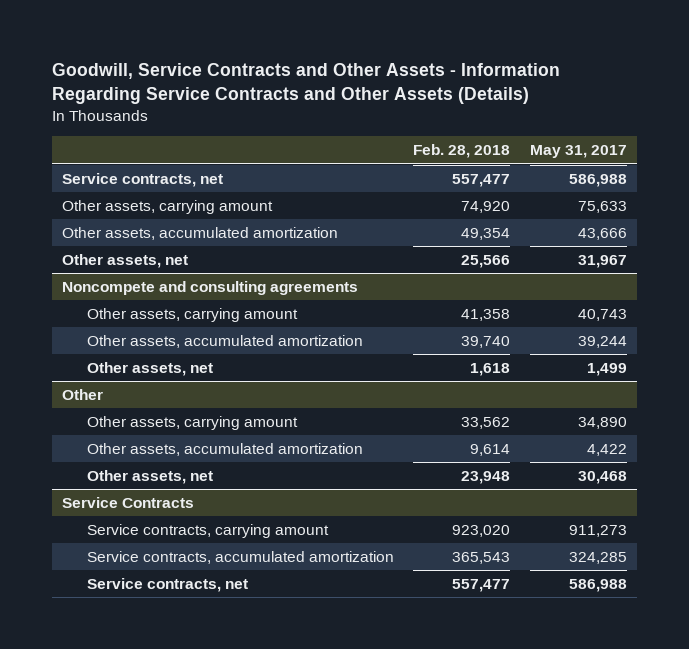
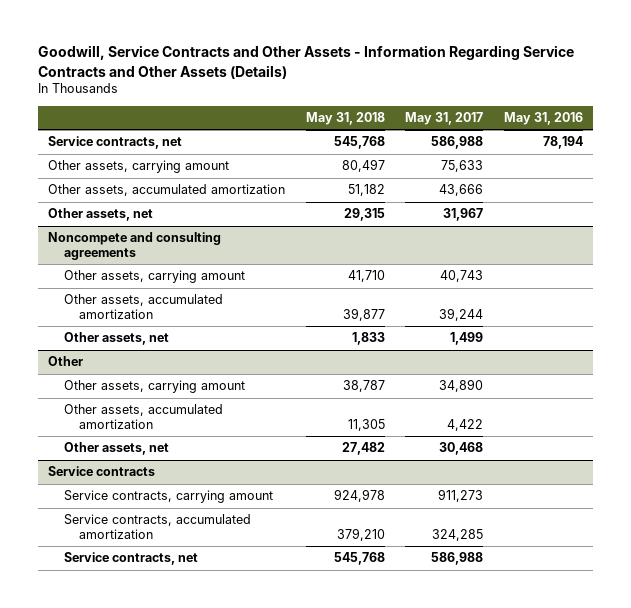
[413,144,511,159] Feb. 28, 2018 -> none
none -> [305,111,385,125] May 31, 2018
none -> [503,111,583,125] May 31, 2016
[62,497,195,509] Service Contracts -> [48,466,156,477] Service contracts

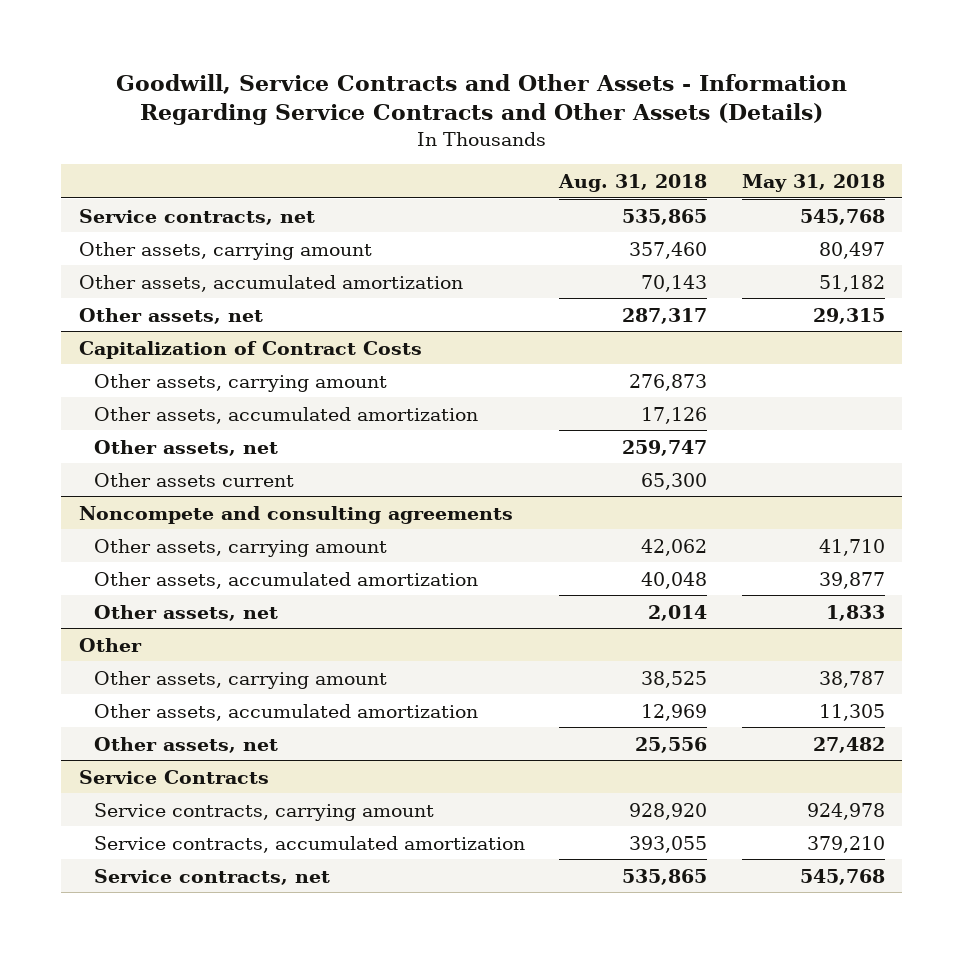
[405,111,484,125] May 31, 2017 -> none
[503,111,583,125] May 31, 2016 -> none
none -> [558,174,708,193] Aug. 31, 2018
none -> [78,340,422,359] Capitalization of Contract Costs
none -> [93,373,387,392] Other assets, carrying amount
none -> [93,406,478,424] Other assets, accumulated amortization
none -> [93,439,278,456] Other assets, net
none -> [93,472,294,487] Other assets current
[48,466,156,477] Service contracts -> [78,769,269,784] Service Contracts

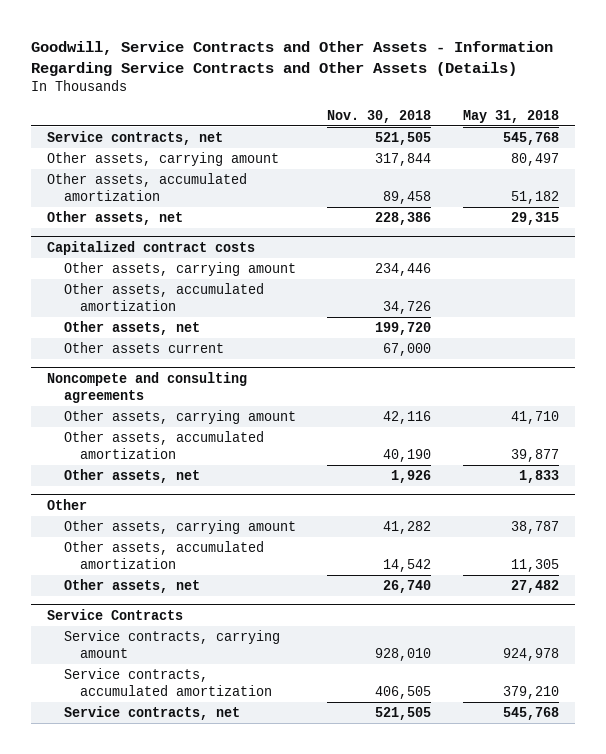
[558,174,708,193] Aug. 31, 2018 -> none
none -> [327,109,432,123] Nov. 30, 2018
[78,340,422,359] Capitalization of Contract Costs -> [46,240,255,255] Capitalized contract costs

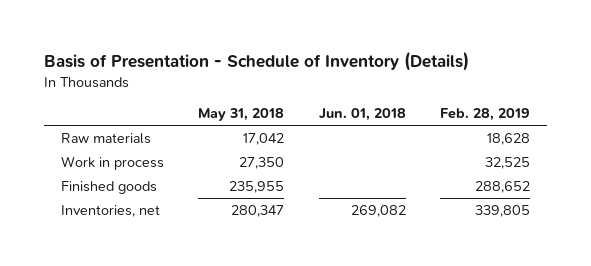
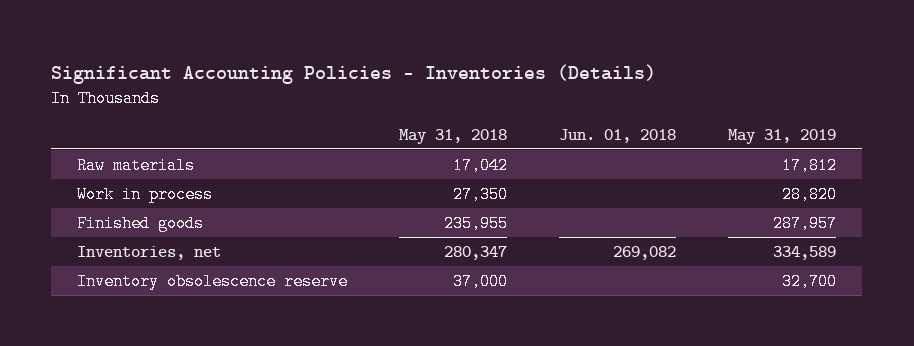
[44,50,470,71] Basis of Presentation - Schedule of Inventory (Details) -> [51,63,657,84] Significant Accounting Policies - Inventories (Details)
[439,108,530,122] Feb. 28, 2019 -> none
none -> [728,128,837,144] May 31, 2019
none -> [77,272,349,290] Inventory obsolescence reserve

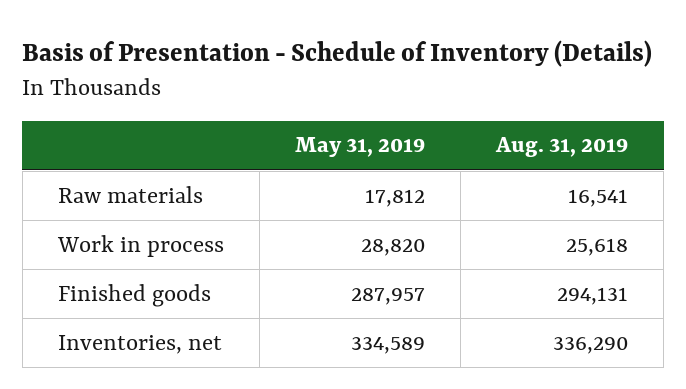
[51,63,657,84] Significant Accounting Policies - Inventories (Details) -> [22,40,653,68] Basis of Presentation - Schedule of Inventory (Details)
[399,128,508,144] May 31, 2018 -> none
[559,128,677,143] Jun. 01, 2018 -> none
none -> [495,137,629,158] Aug. 31, 2019
[77,272,349,290] Inventory obsolescence reserve -> none

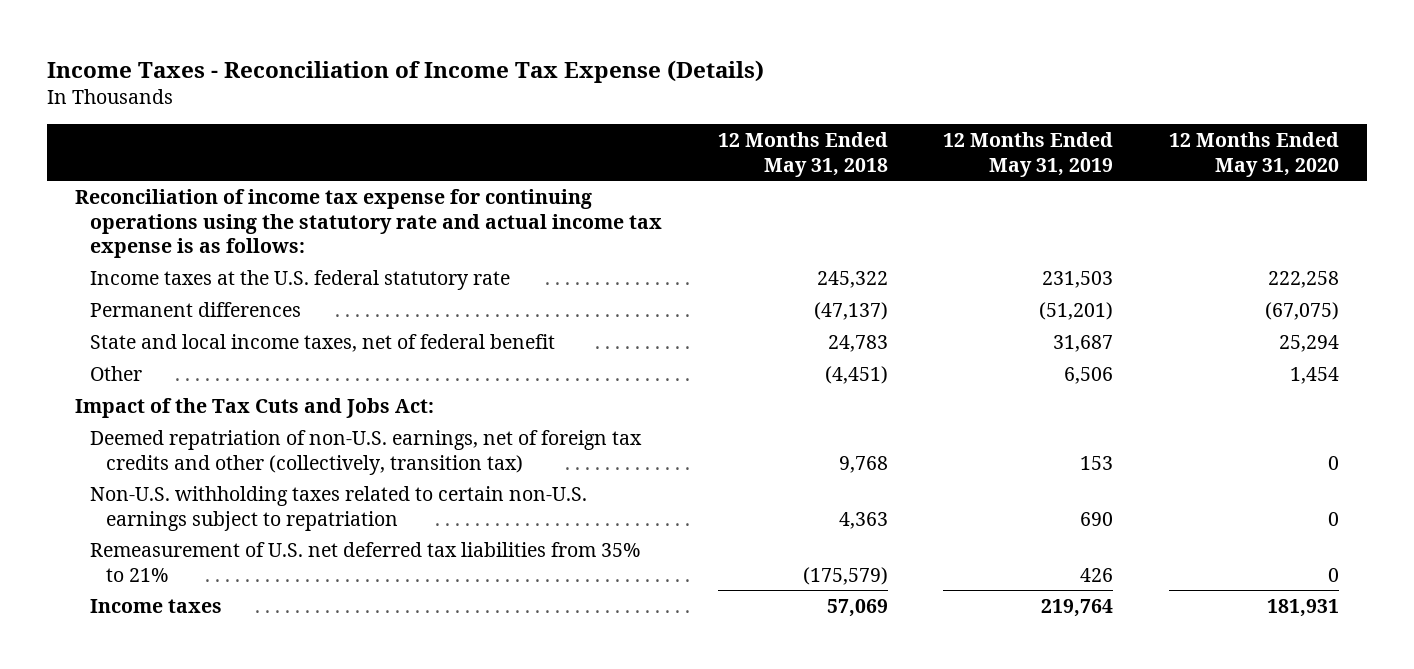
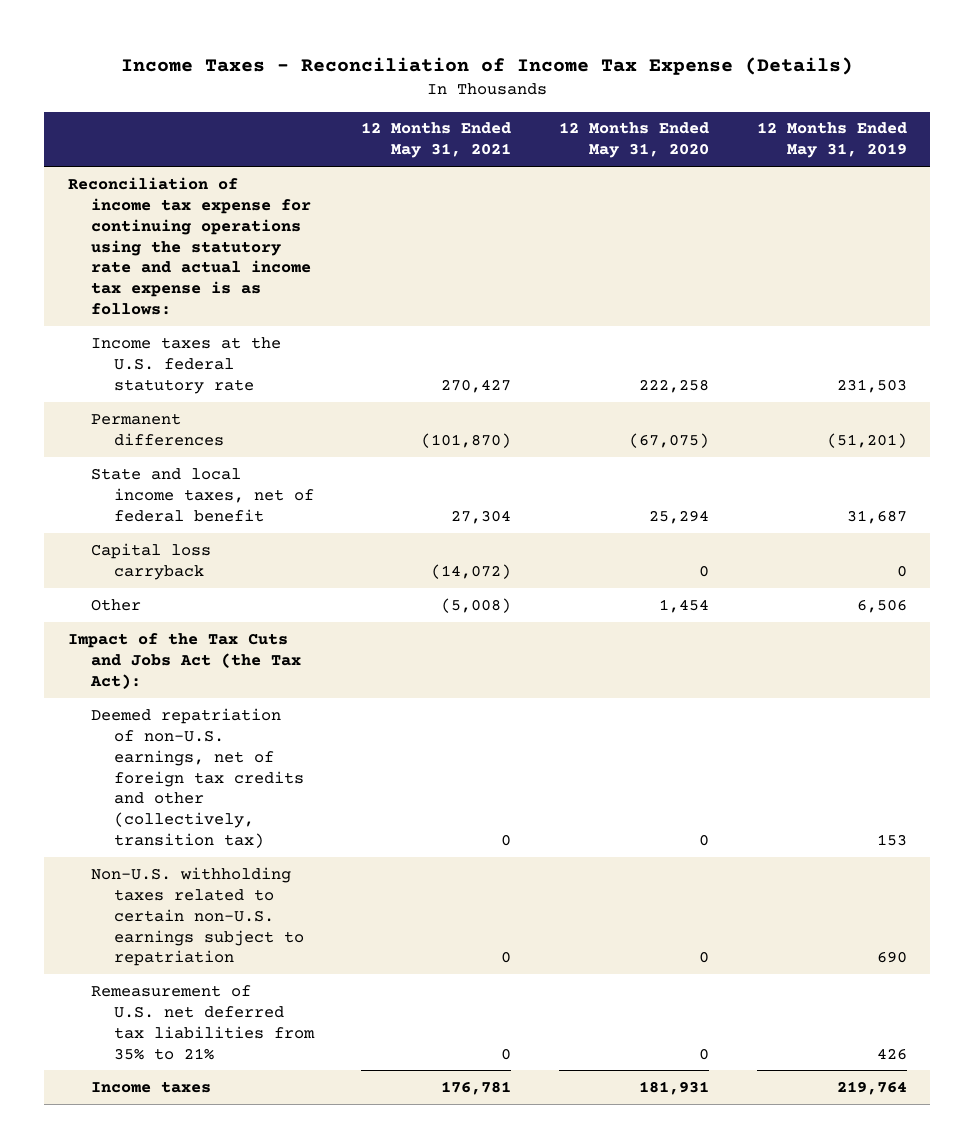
[717,132,888,177] 12 Months Ended May 31, 2018 -> none
none -> [361,122,512,159] 12 Months Ended May 31, 2021
none -> [90,542,211,580] Capital loss carryback
[74,397,434,418] Impact of the Tax Cuts and Jobs Act: -> [68,632,301,689] Impact of the Tax Cuts and Jobs Act (the Tax Act):

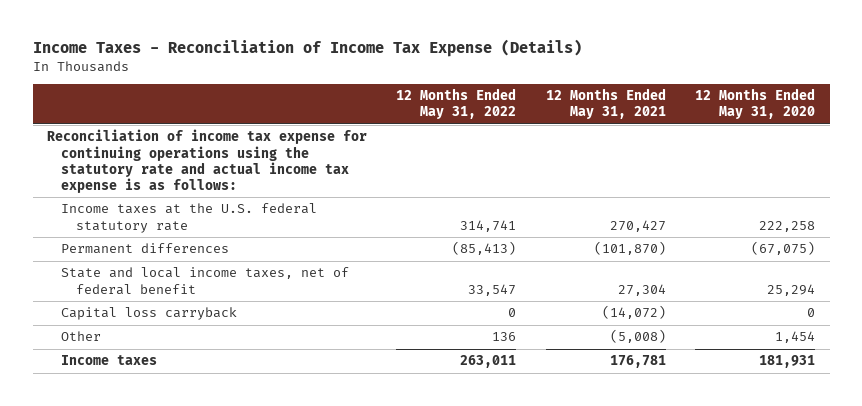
[756,122,907,159] 12 Months Ended May 31, 2019 -> none
none -> [396,88,517,120] 12 Months Ended May 31, 2022
[68,632,301,689] Impact of the Tax Cuts and Jobs Act (the Tax Act): -> none
[90,707,304,849] Deemed repatriation of non-U.S. earnings, net of foreign tax credits and other (collectively, transition tax) -> none
[90,866,304,967] Non-U.S. withholding taxes related to certain non-U.S. earnings subject to repatriation -> none
[90,984,315,1060] Remeasurement of U.S. net deferred tax liabilities from 35% to 21% -> none

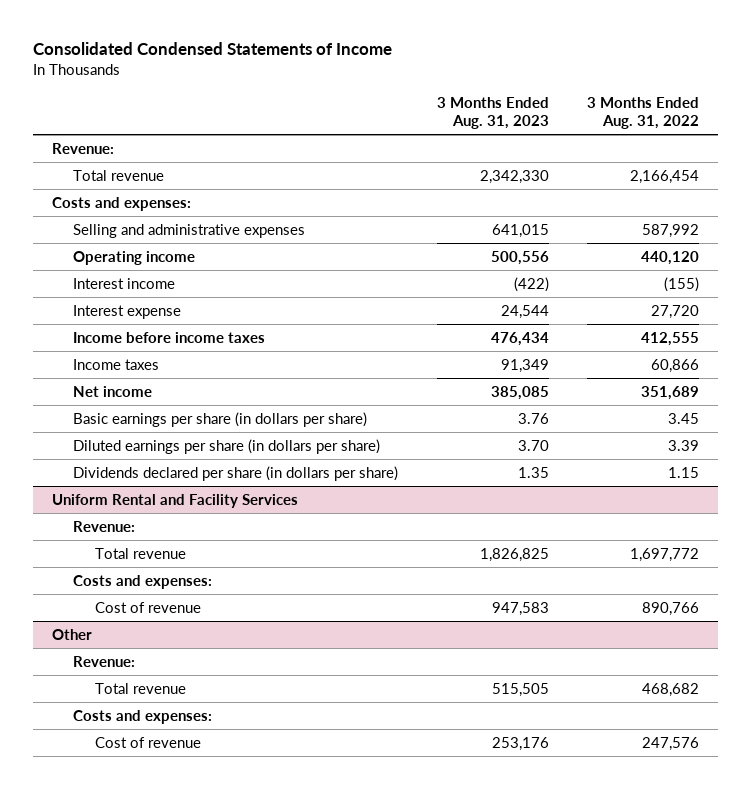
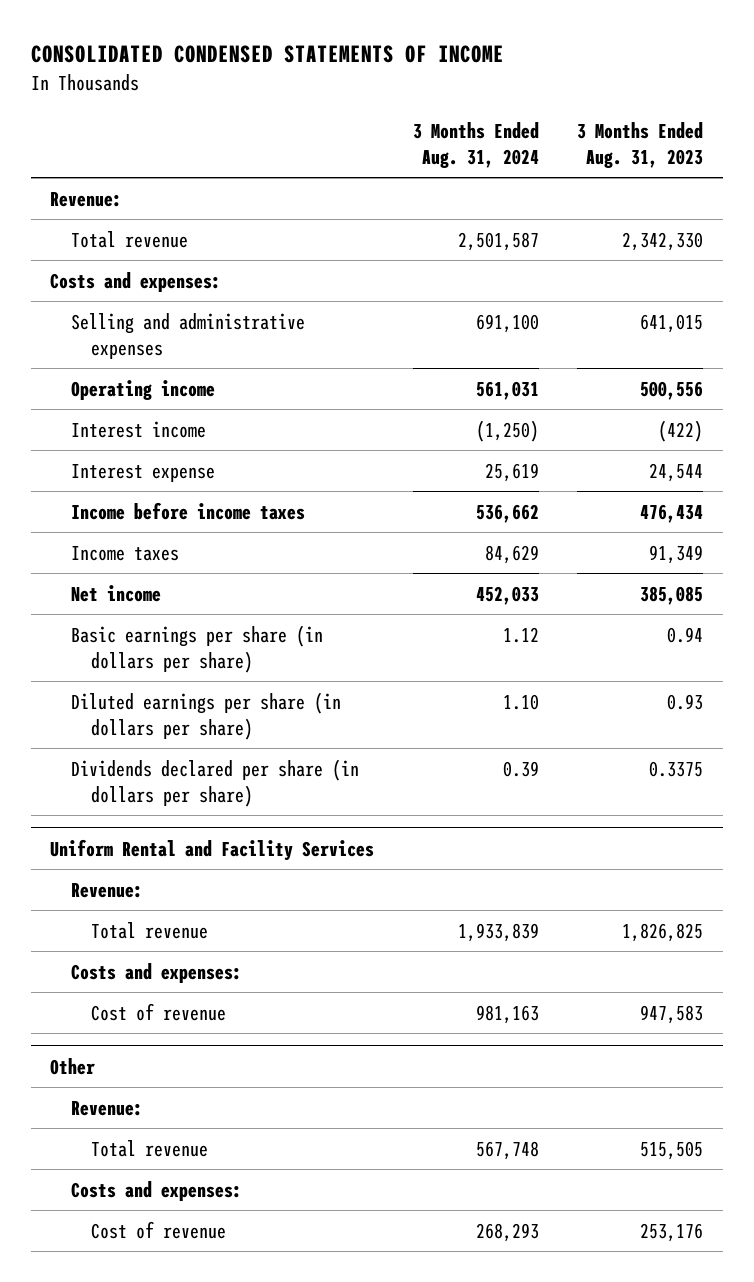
[32,42,392,56] Consolidated Condensed Statements of Income -> [30,45,504,64] CONSOLIDATED CONDENSED STATEMENTS OF INCOME
[587,97,700,129] 3 Months Ended Aug. 31, 2022 -> none
none -> [412,121,539,168] 3 Months Ended Aug. 31, 2024
[517,412,549,424] 3.76 -> [667,626,704,643] 0.94
[517,439,549,451] 3.70 -> [667,693,704,710] 0.93
[517,466,549,478] 1.35 -> [649,760,704,777] 0.3375

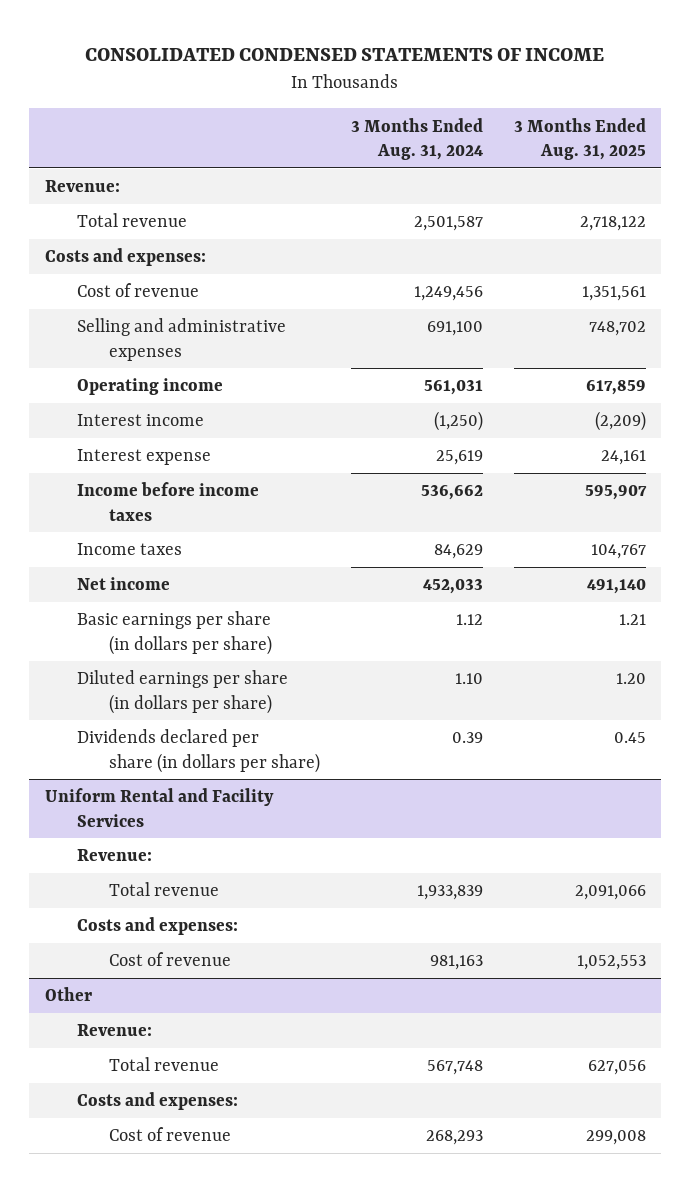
[577,121,704,168] 3 Months Ended Aug. 31, 2023 -> none
none -> [513,117,646,160] 3 Months Ended Aug. 31, 2025
none -> [76,283,199,298] Cost of revenue

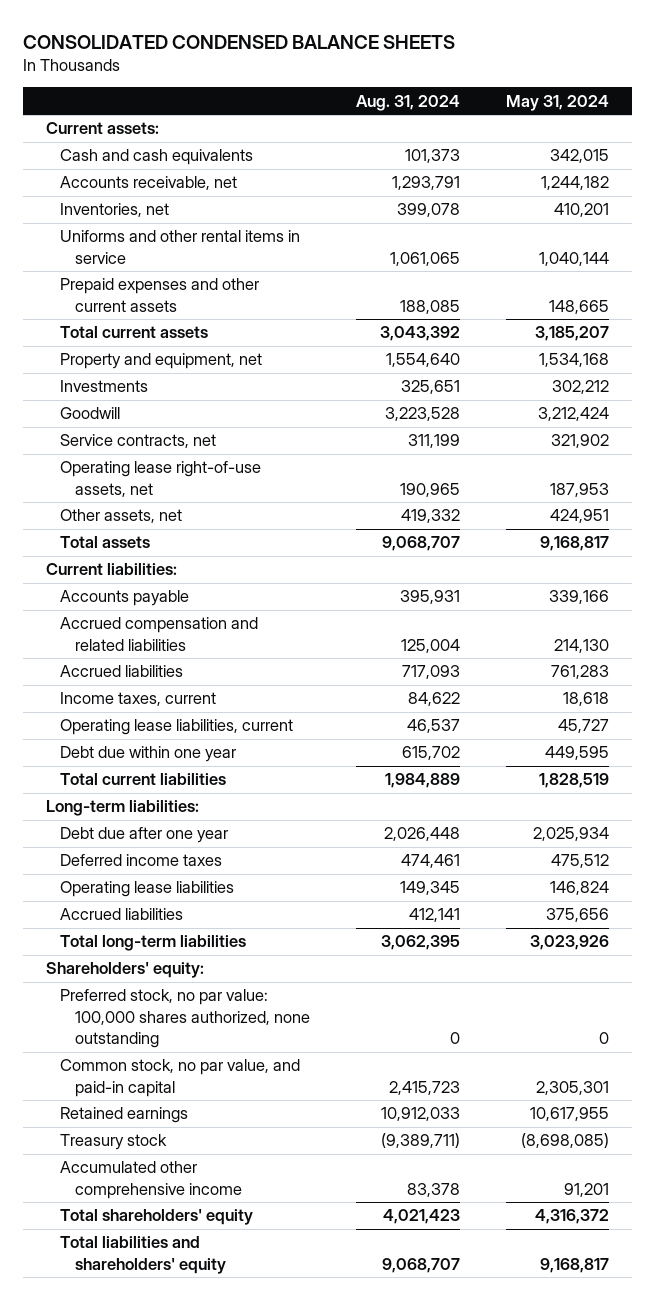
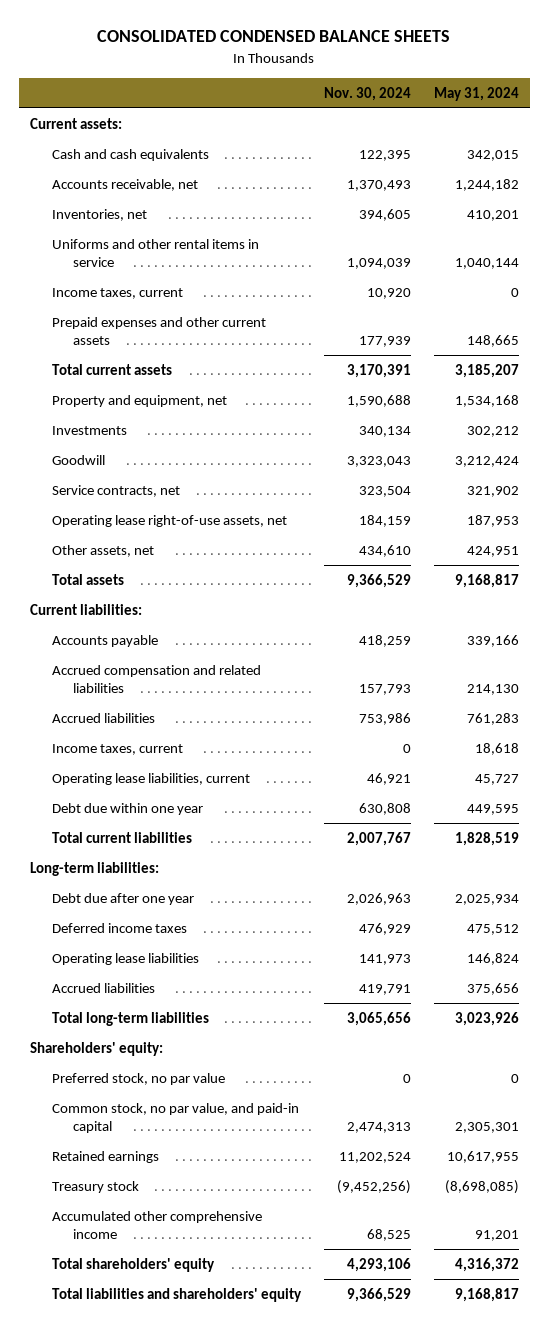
[355,94,460,111] Aug. 31, 2024 -> none
none -> [323,86,411,101] Nov. 30, 2024
none -> [51,287,183,299] Income taxes, current
[60,989,310,1049] Preferred stock, no par value: 100,000 shares authorized, none outstanding -> [51,1072,225,1085] Preferred stock, no par value

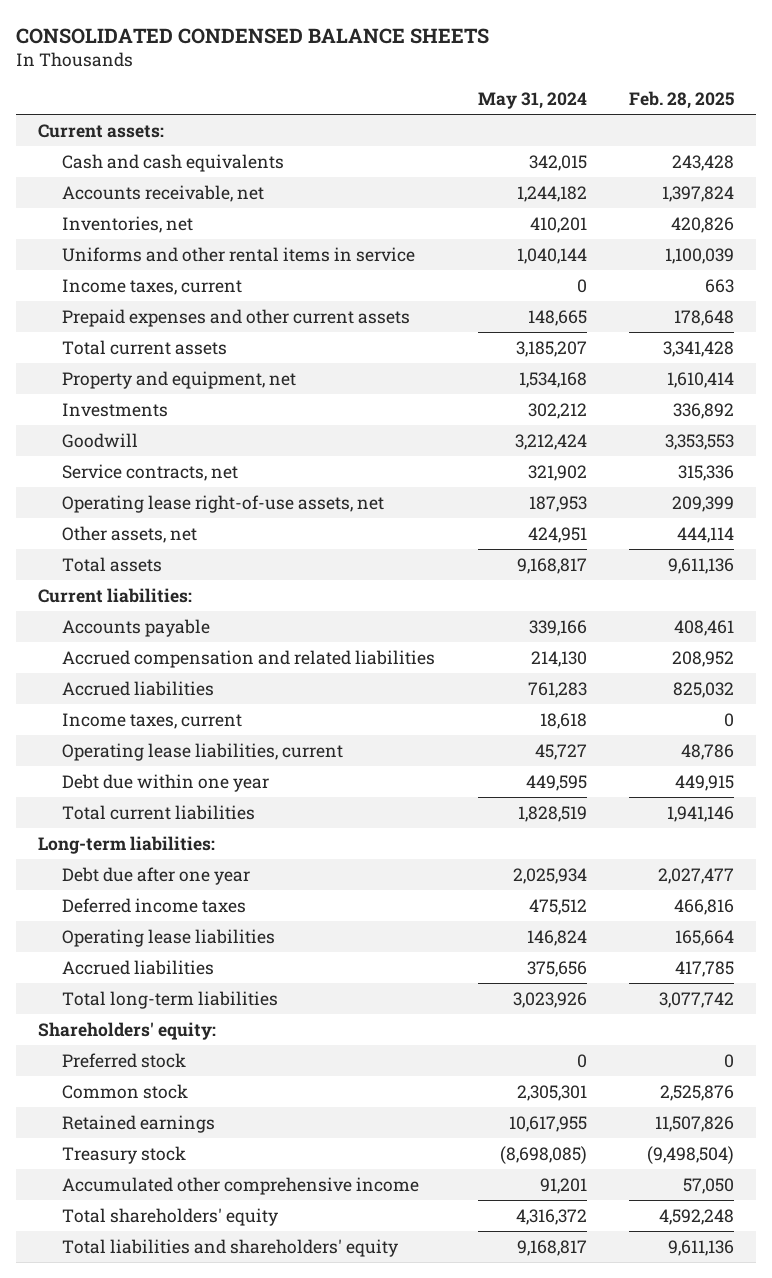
[323,86,411,101] Nov. 30, 2024 -> none
none -> [629,91,735,110] Feb. 28, 2025
[51,1072,225,1085] Preferred stock, no par value -> [61,1052,186,1068] Preferred stock
[51,1102,299,1134] Common stock, no par value, and paid-in capital -> [61,1083,188,1099] Common stock

